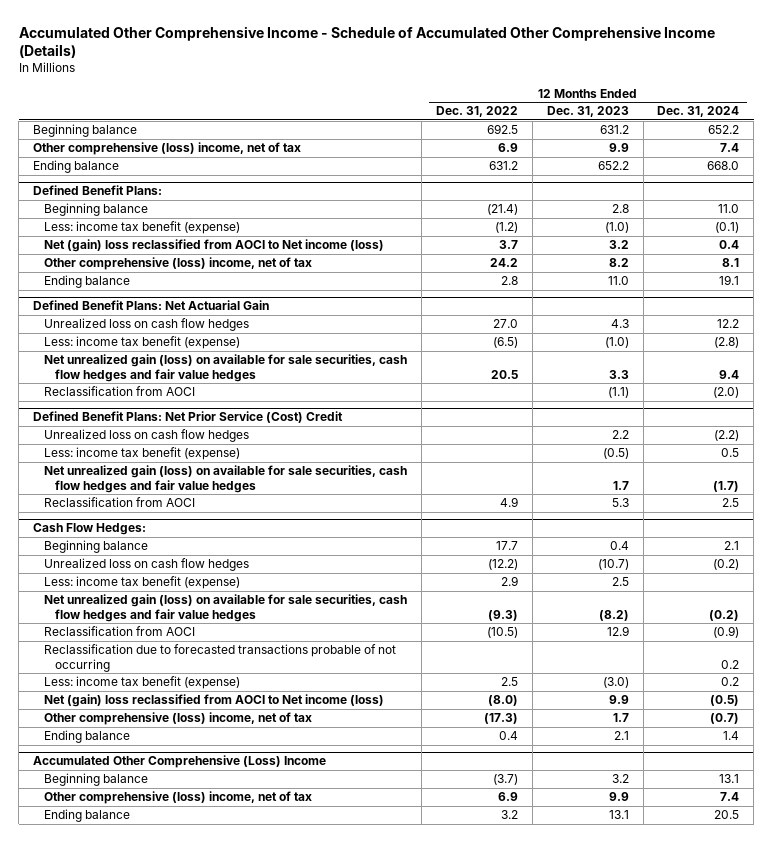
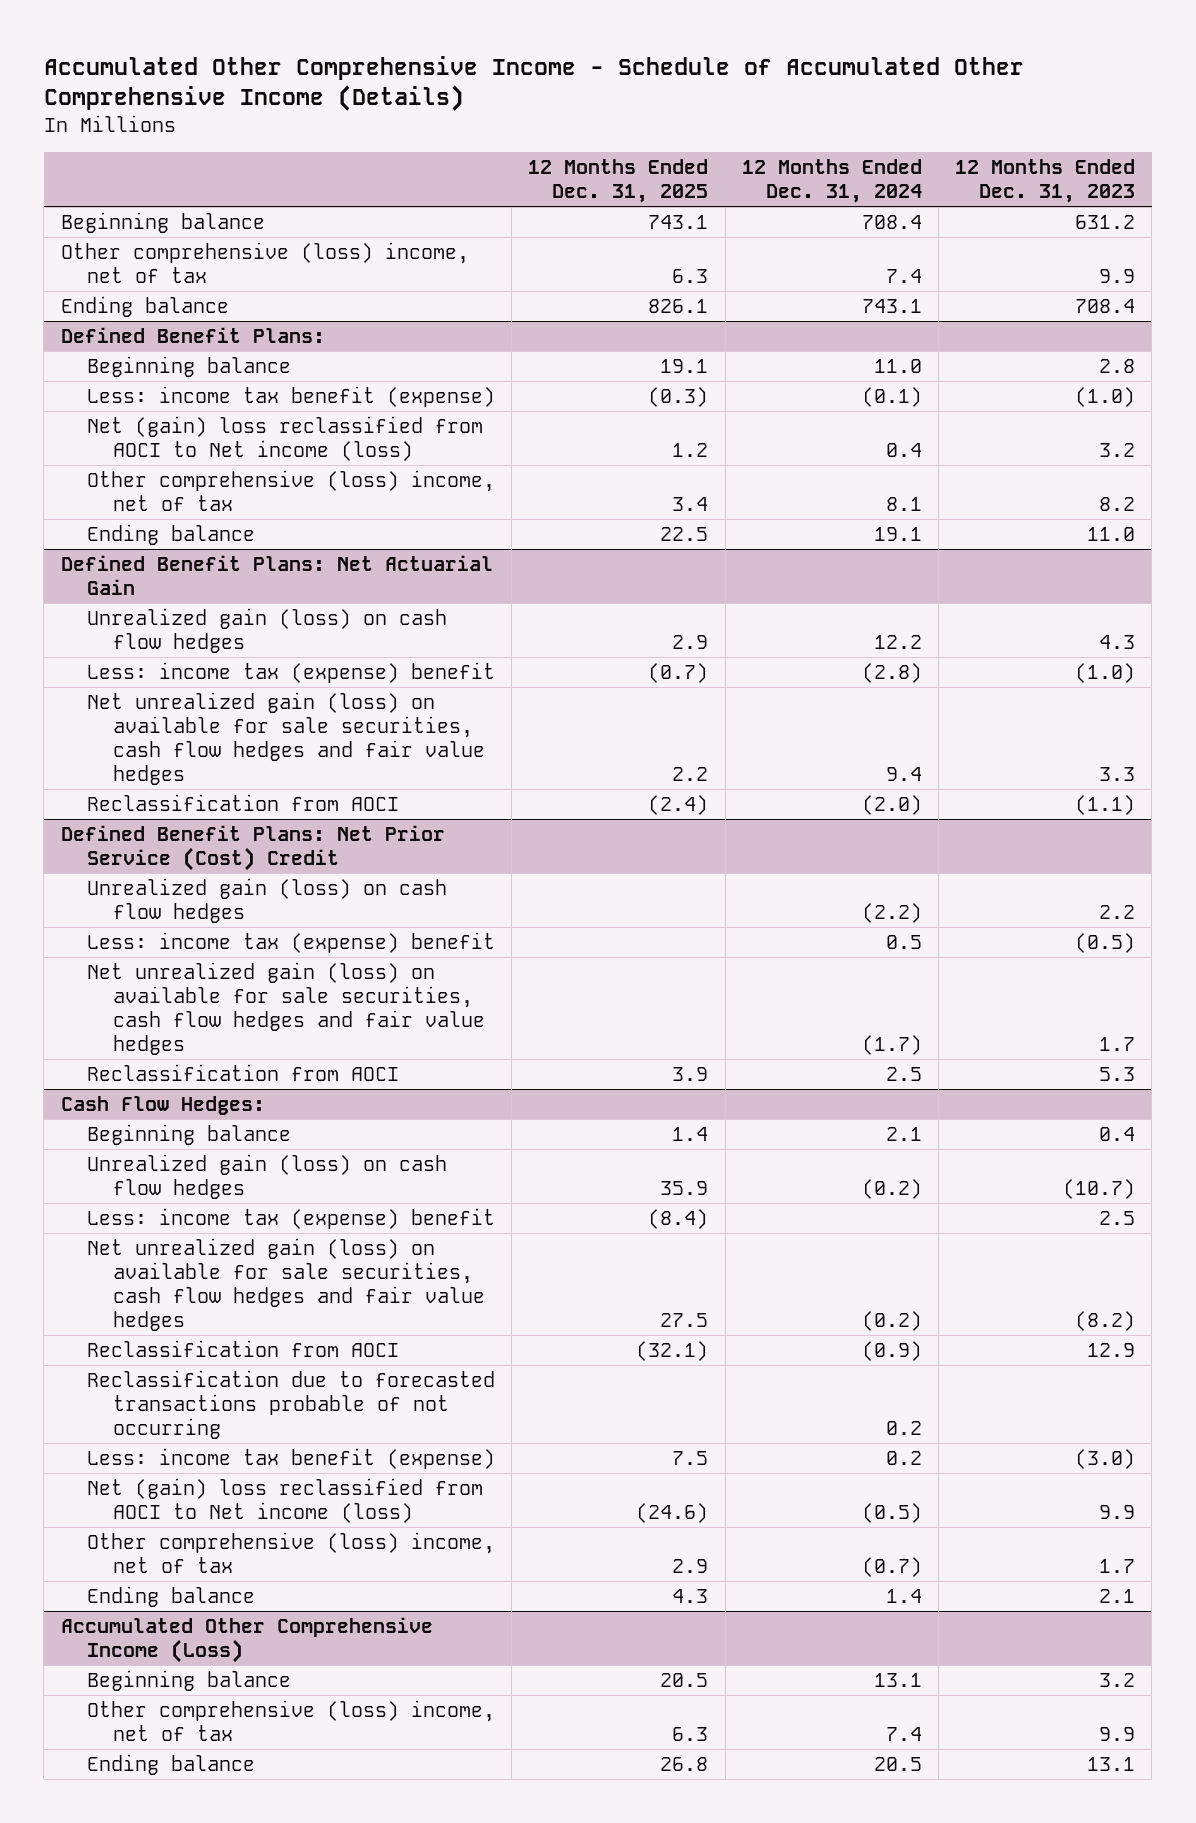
[435,106,518,118] Dec. 31, 2022 -> none
none -> [528,159,709,204] 12 Months Ended Dec. 31, 2025
[708,125,740,135] 652.2 -> [861,215,922,230] 708.4
[597,161,629,171] 652.2 -> [1075,299,1136,314] 708.4
[707,161,740,171] 668.0 -> [861,299,922,314] 743.1
[44,318,250,332] Unrealized loss on cash flow hedges -> [86,608,447,654] Unrealized gain (loss) on cash flow hedges
[44,336,241,350] Less: income tax benefit (expense) -> [86,662,495,684] Less: income tax (expense) benefit
[44,429,250,443] Unrealized loss on cash flow hedges -> [86,878,447,924] Unrealized gain (loss) on cash flow hedges
[44,447,241,461] Less: income tax benefit (expense) -> [86,932,495,954] Less: income tax (expense) benefit
[44,558,250,572] Unrealized loss on cash flow hedges -> [86,1154,447,1200] Unrealized gain (loss) on cash flow hedges
[44,576,241,590] Less: income tax benefit (expense) -> [86,1208,495,1230] Less: income tax (expense) benefit
[33,755,327,769] Accumulated Other Comprehensive (Loss) Income -> [60,1617,433,1664] Accumulated Other Comprehensive Income (Loss)

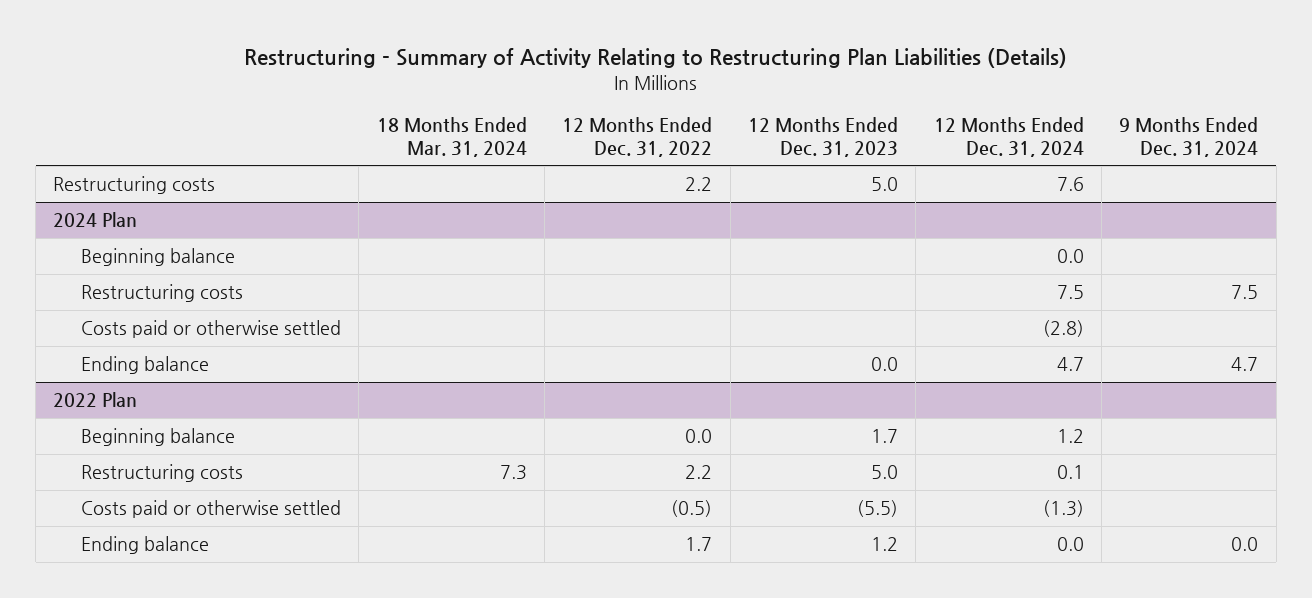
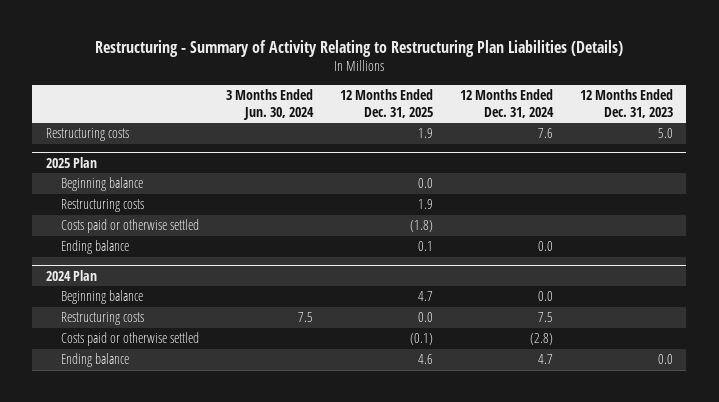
[376,117,527,157] 18 Months Ended Mar. 31, 2024 -> none
[562,117,713,157] 12 Months Ended Dec. 31, 2022 -> none
[1119,117,1259,157] 9 Months Ended Dec. 31, 2024 -> none
none -> [226,88,315,120] 3 Months Ended Jun. 30, 2024
none -> [340,88,434,118] 12 Months Ended Dec. 31, 2025
none -> [45,156,97,168] 2025 Plan
none -> [61,177,144,192] Beginning balance
none -> [61,199,145,213] Restructuring costs
none -> [61,219,200,234] Costs paid or otherwise settled
none -> [61,240,130,255] Ending balance
[53,392,138,408] 2022 Plan -> none
[81,428,236,447] Beginning balance -> none
[81,464,244,483] Restructuring costs -> none
[81,500,342,519] Costs paid or otherwise settled -> none
[81,536,210,555] Ending balance -> none

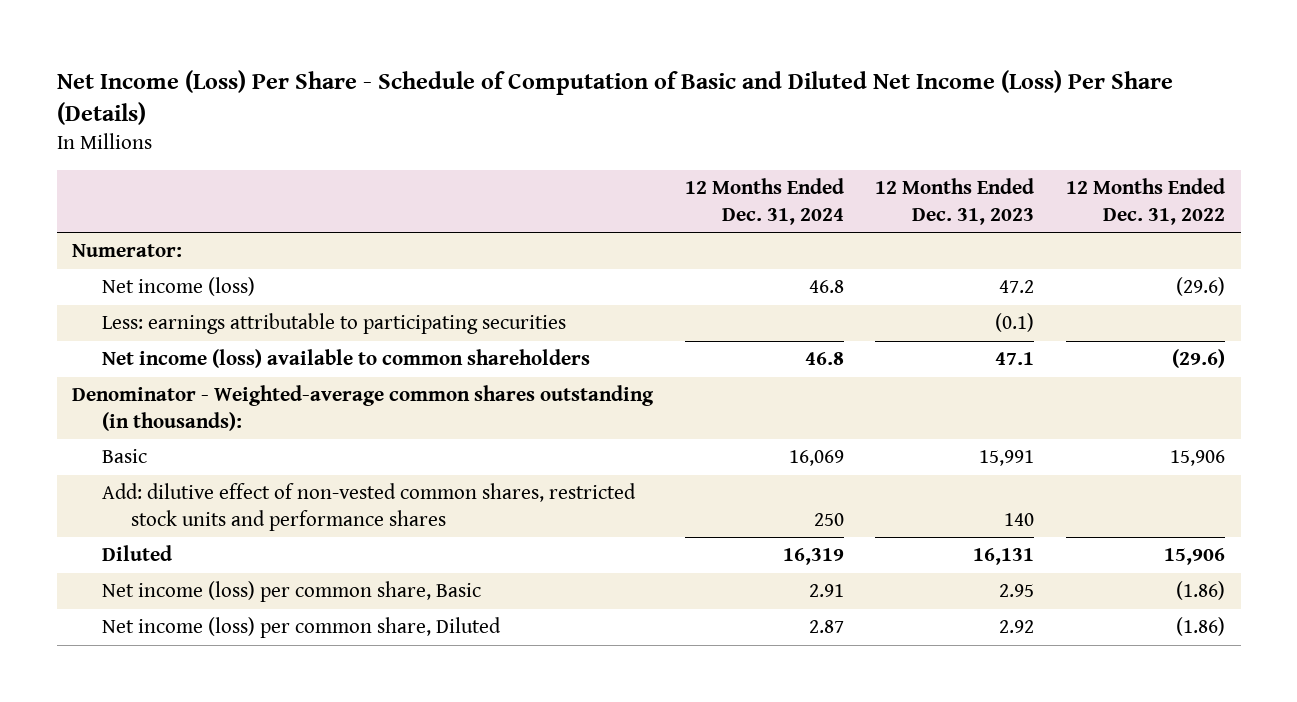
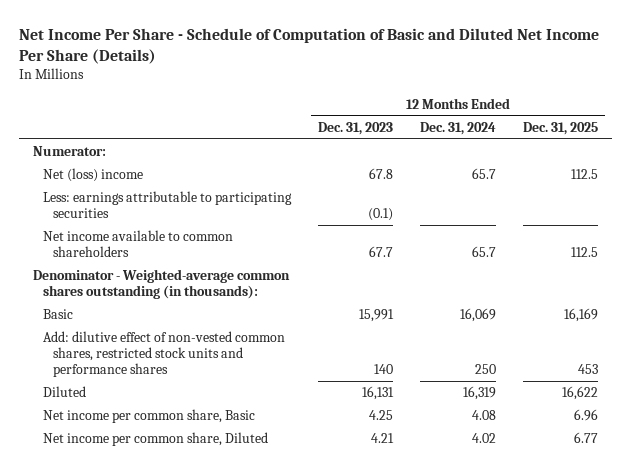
[56,69,1173,126] Net Income (Loss) Per Share - Schedule of Computation of Basic and Diluted Net Income (Loss) Per Share (Details) -> [19,28,600,64] Net Income Per Share - Schedule of Computation of Basic and Diluted Net Income Per Share (Details)
[1065,177,1225,225] 12 Months Ended Dec. 31, 2022 -> none
none -> [523,121,599,135] Dec. 31, 2025
[101,277,255,297] Net income (loss) -> [43,168,144,183] Net (loss) income
[808,280,844,294] 46.8 -> [472,168,497,180] 65.7
[999,280,1035,294] 47.2 -> [369,168,394,180] 67.8
[101,349,590,369] Net income (loss) available to common shareholders -> [43,230,234,258] Net income available to common shareholders
[804,352,844,366] 46.8 -> [472,246,497,258] 65.7
[995,352,1035,366] 47.1 -> [369,246,394,258] 67.7
[101,581,481,603] Net income (loss) per common share, Basic -> [43,409,256,424] Net income per common share, Basic
[808,584,844,598] 2.91 -> [472,410,497,421] 4.08
[999,584,1035,598] 2.95 -> [369,410,394,421] 4.25
[101,617,501,639] Net income (loss) per common share, Diluted -> [43,432,269,447] Net income per common share, Diluted
[808,620,844,634] 2.87 -> [472,433,497,444] 4.02
[999,620,1035,634] 2.92 -> [371,433,395,444] 4.21

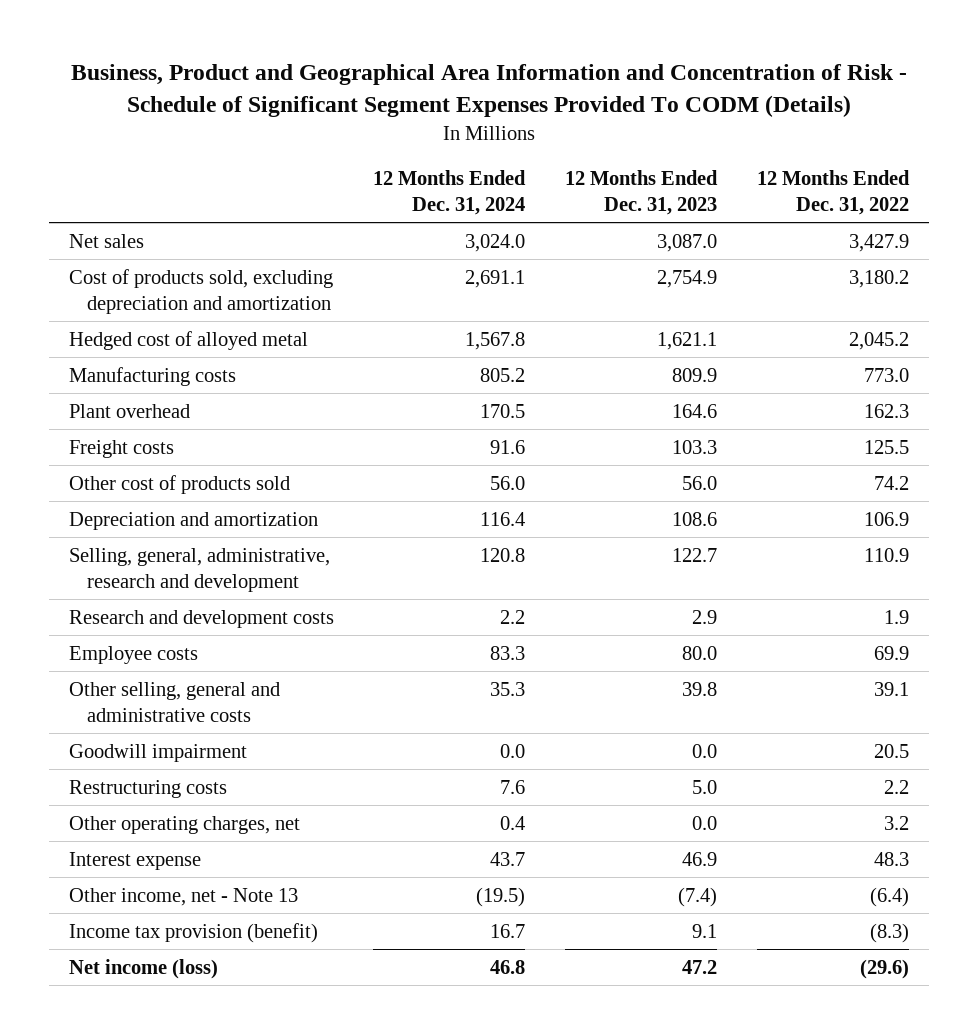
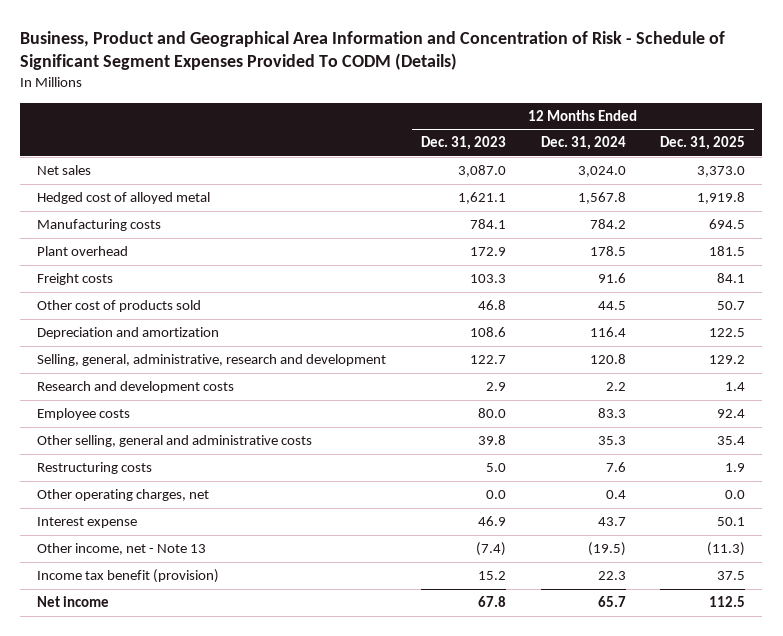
[756,169,910,215] 12 Months Ended Dec. 31, 2022 -> none
none -> [660,136,746,151] Dec. 31, 2025
[68,268,333,314] Cost of products sold, excluding depreciation and amortization -> none
[480,367,526,382] 805.2 -> [589,219,626,230] 784.2
[671,367,717,382] 809.9 -> [469,219,506,230] 784.1
[480,403,526,418] 170.5 -> [589,246,626,257] 178.5
[671,403,717,418] 164.6 -> [469,247,506,257] 172.9
[490,475,526,490] 56.0 -> [597,301,626,311] 44.5
[681,475,717,490] 56.0 -> [477,300,506,311] 46.8
[68,743,247,762] Goodwill impairment -> none
[68,922,318,943] Income tax provision (benefit) -> [37,569,220,584] Income tax benefit (provision)
[490,923,526,938] 16.7 -> [597,571,626,581] 22.3
[691,923,717,938] 9.1 -> [477,571,506,581] 15.2
[68,958,218,979] Net income (loss) -> [37,596,110,608] Net income
[490,959,526,974] 46.8 -> [597,596,626,608] 65.7
[681,959,717,974] 47.2 -> [477,596,506,608] 67.8

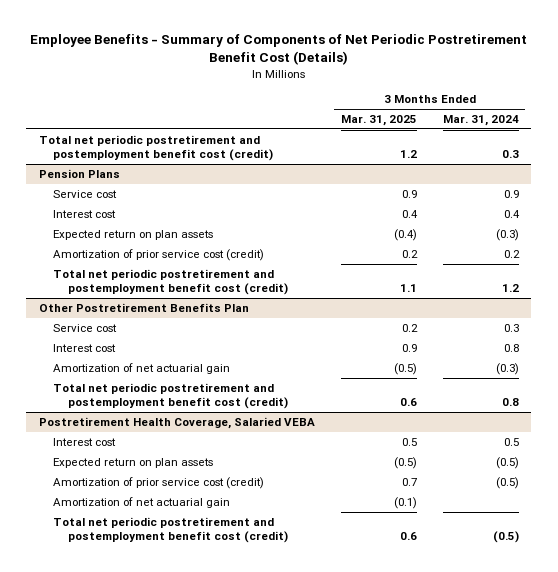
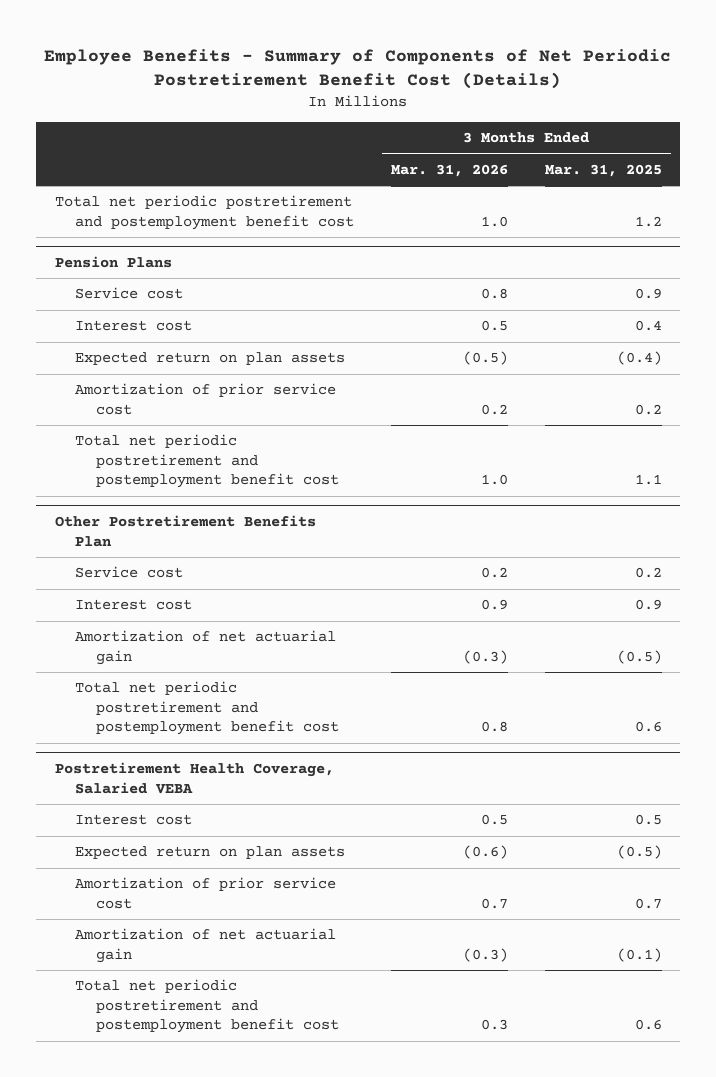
[442,115,519,127] Mar. 31, 2024 -> none
none -> [390,163,508,177] Mar. 31, 2026
[39,134,274,162] Total net periodic postretirement and postemployment benefit cost (credit) -> [54,195,355,230] Total net periodic postretirement and postemployment benefit cost
[53,248,265,261] Amortization of prior service cost (credit) -> [75,383,337,415] Amortization of prior service cost
[53,268,288,296] Total net periodic postretirement and postemployment benefit cost (credit) -> [75,434,339,489] Total net periodic postretirement and postemployment benefit cost
[53,382,288,410] Total net periodic postretirement and postemployment benefit cost (credit) -> [75,681,339,736] Total net periodic postretirement and postemployment benefit cost
[53,476,265,489] Amortization of prior service cost (credit) -> [75,877,337,909] Amortization of prior service cost
[53,516,288,544] Total net periodic postretirement and postemployment benefit cost (credit) -> [75,979,339,1034] Total net periodic postretirement and postemployment benefit cost

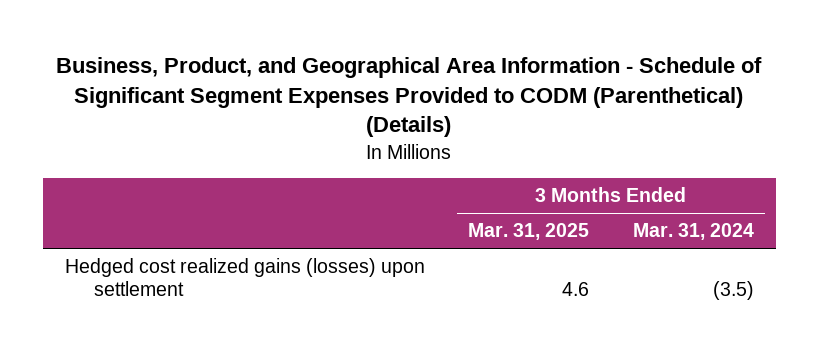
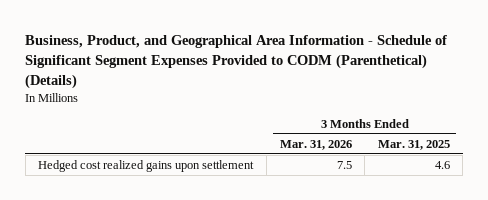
[632,223,754,241] Mar. 31, 2024 -> none
none -> [279,139,352,150] Mar. 31, 2026
[64,258,425,296] Hedged cost realized gains (losses) upon settlement -> [38,159,255,172] Hedged cost realized gains upon settlement

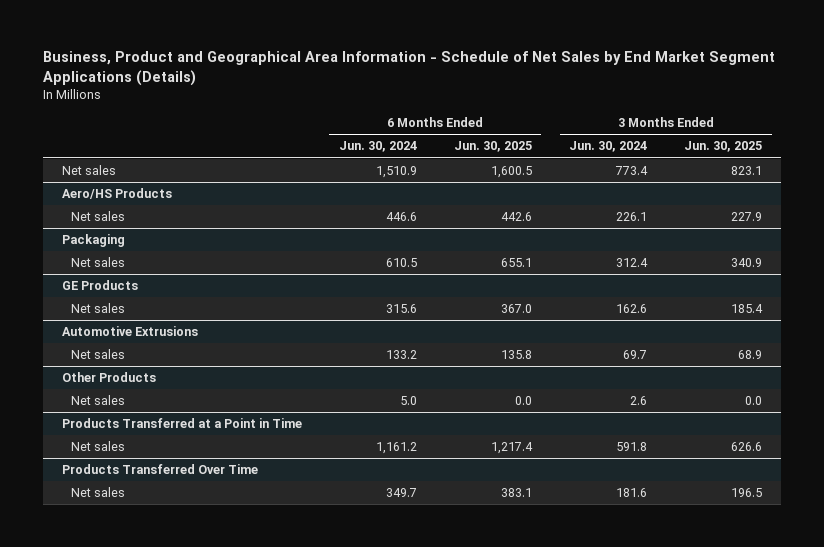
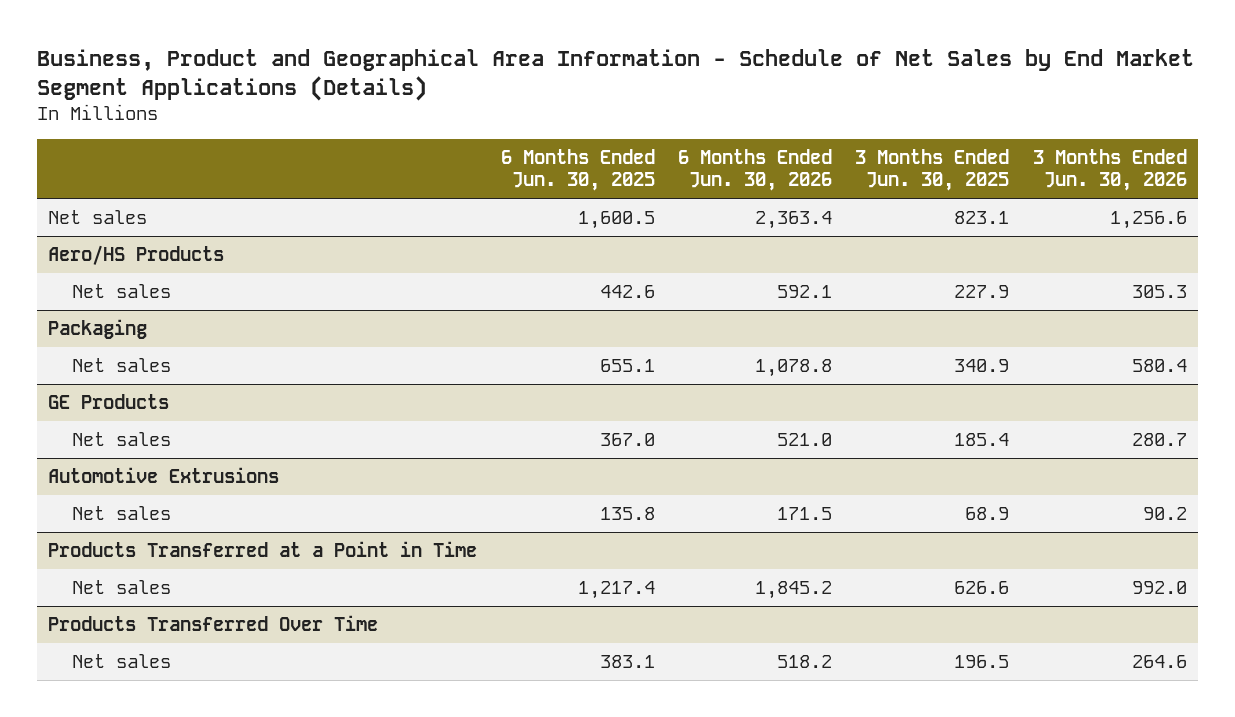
[338,141,417,153] Jun. 30, 2024 -> none
[569,141,648,153] Jun. 30, 2024 -> none
none -> [678,148,833,192] 6 Months Ended Jun. 30, 2026
none -> [1032,148,1187,192] 3 Months Ended Jun. 30, 2026
[61,372,156,383] Other Products -> none
[70,395,125,406] Net sales -> none

